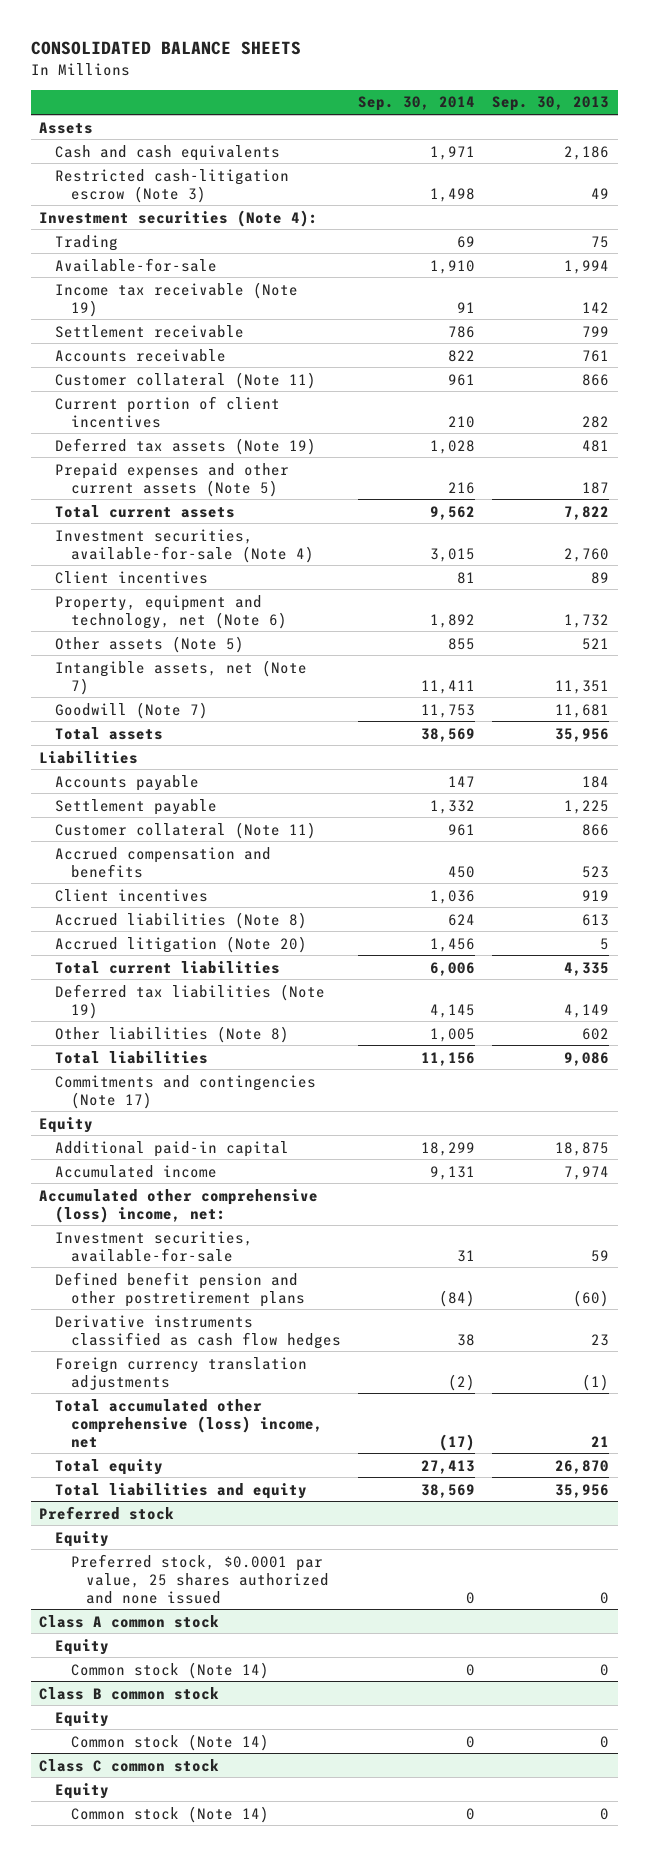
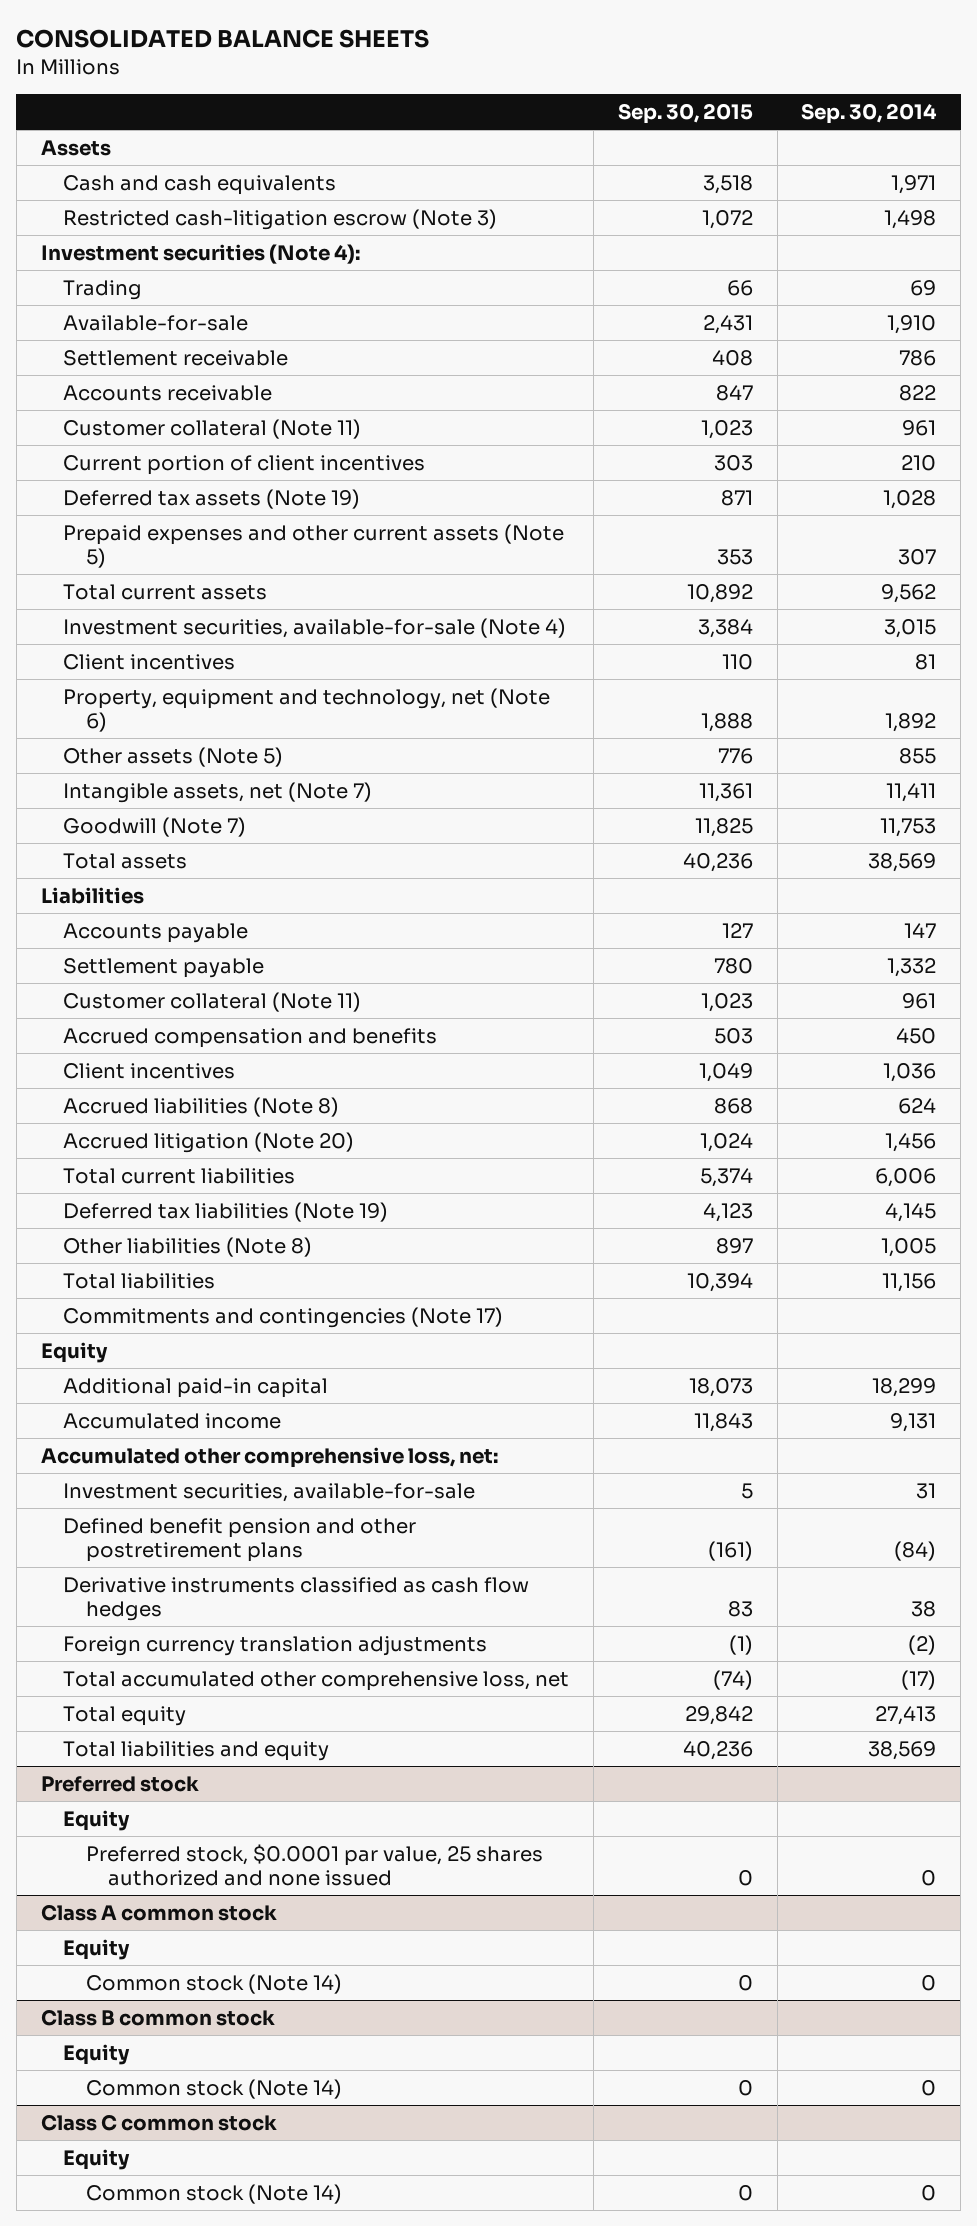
[492,96,610,112] Sep. 30, 2013 -> none
none -> [617,102,753,124] Sep. 30, 2015
[54,281,298,317] Income tax receivable (Note 19) -> none
[447,481,475,494] 216 -> [898,548,937,565] 307
[39,1188,319,1223] Accumulated other comprehensive (loss) income, net: -> [40,1446,498,1468] Accumulated other comprehensive loss, net:
[54,1398,323,1448] Total accumulated other comprehensive (loss) income, net -> [63,1670,570,1691] Total accumulated other comprehensive loss, net

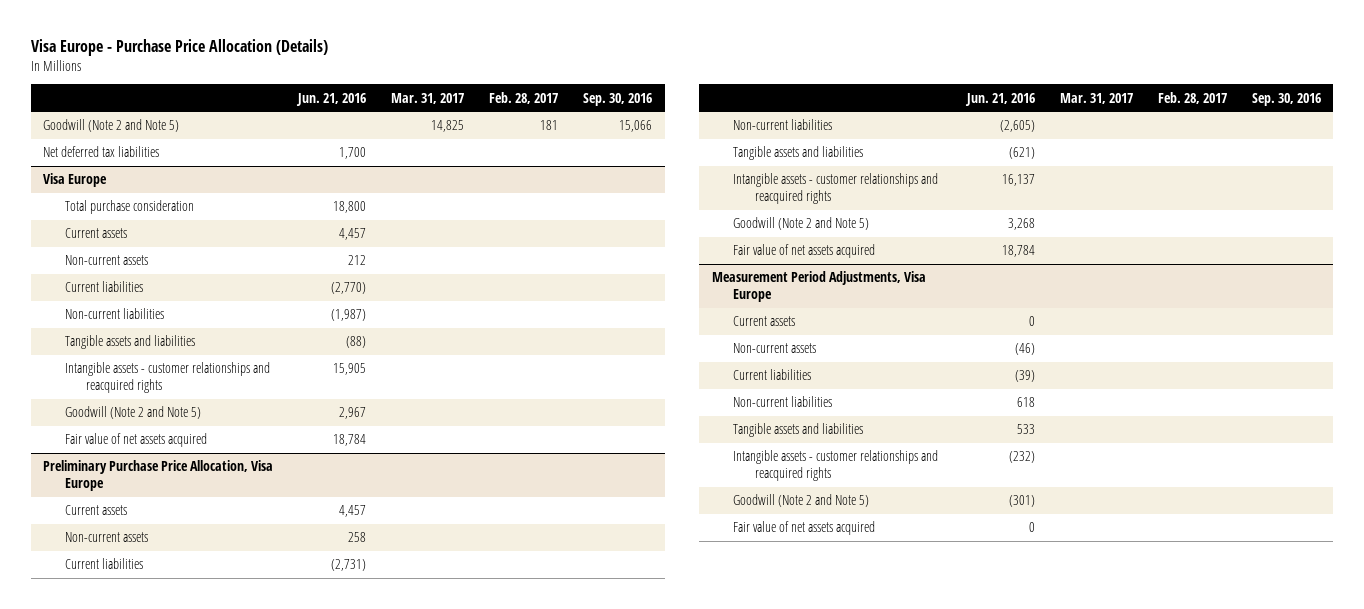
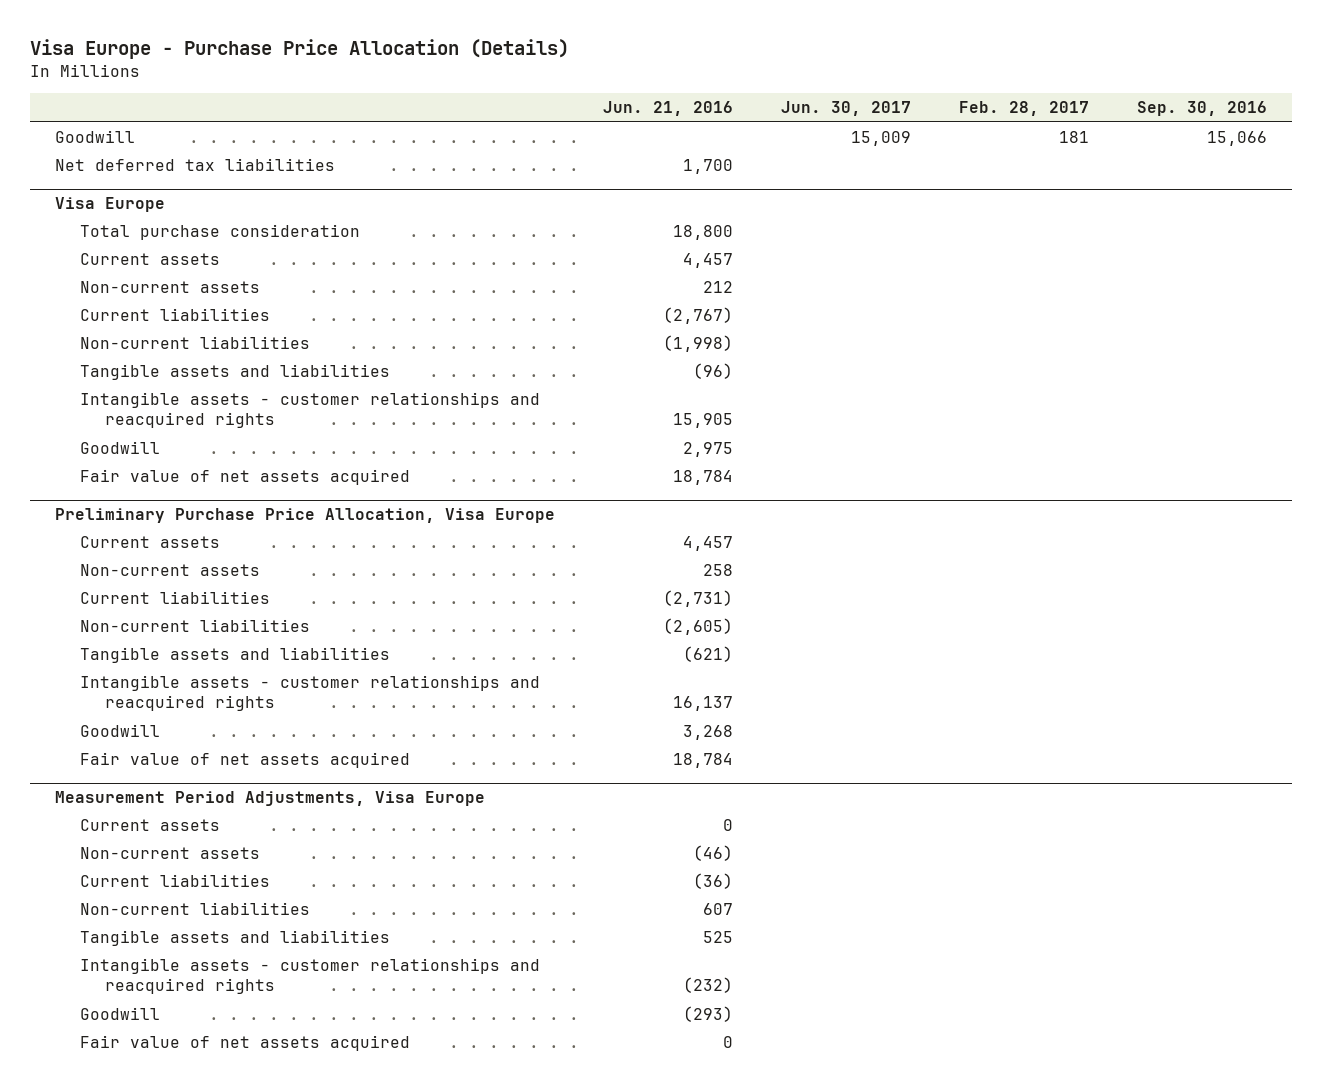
[391,92,465,104] Mar. 31, 2017 -> none
none -> [781,101,912,117] Jun. 30, 2017
[43,119,180,133] Goodwill (Note 2 and Note 5) -> [54,130,135,144] Goodwill
[331,282,367,295] (2,770) -> [662,307,733,325] (2,767)
[331,309,367,322] (1,987) -> [662,335,733,353] (1,998)
[346,336,367,349] (88) -> [692,363,733,380] (96)
[64,406,201,420] Goodwill (Note 2 and Note 5) -> [79,441,160,455] Goodwill
[339,407,367,420] 2,967 -> [682,442,733,458] 2,975
[733,217,870,231] Goodwill (Note 2 and Note 5) -> [79,724,160,738] Goodwill
[1014,370,1035,383] (39) -> [692,873,733,890] (36)
[1016,397,1035,408] 618 -> [702,903,733,916] 607
[1016,424,1035,435] 533 -> [702,931,733,944] 525
[733,494,870,508] Goodwill (Note 2 and Note 5) -> [79,1007,160,1021] Goodwill
[1008,495,1035,508] (301) -> [682,1006,733,1023] (293)

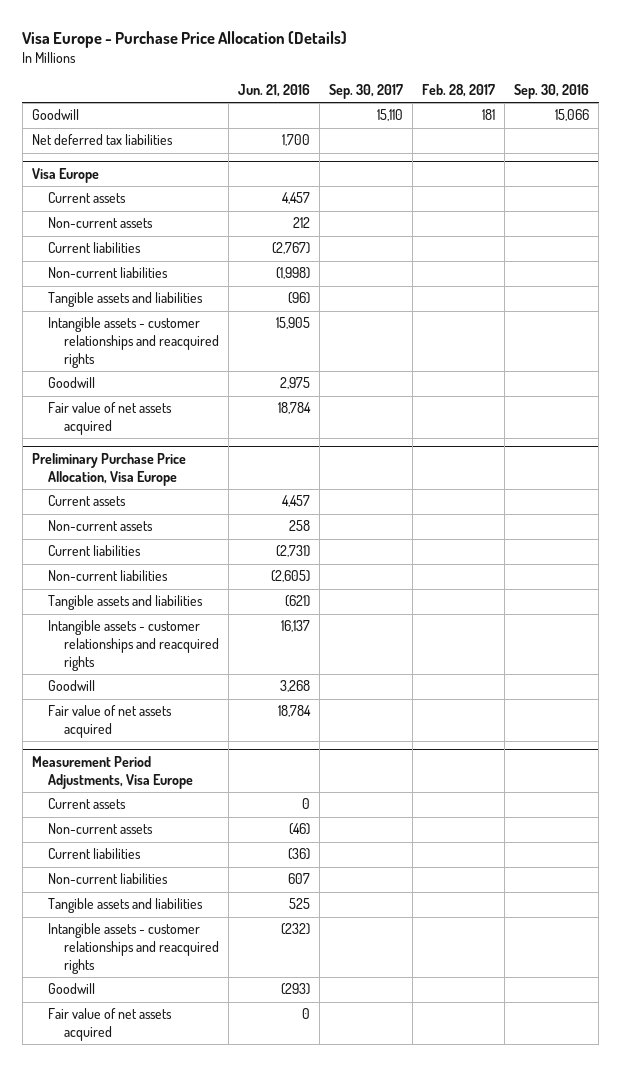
[781,101,912,117] Jun. 30, 2017 -> none
none -> [329,83,404,99] Sep. 30, 2017
[79,224,360,241] Total purchase consideration -> none

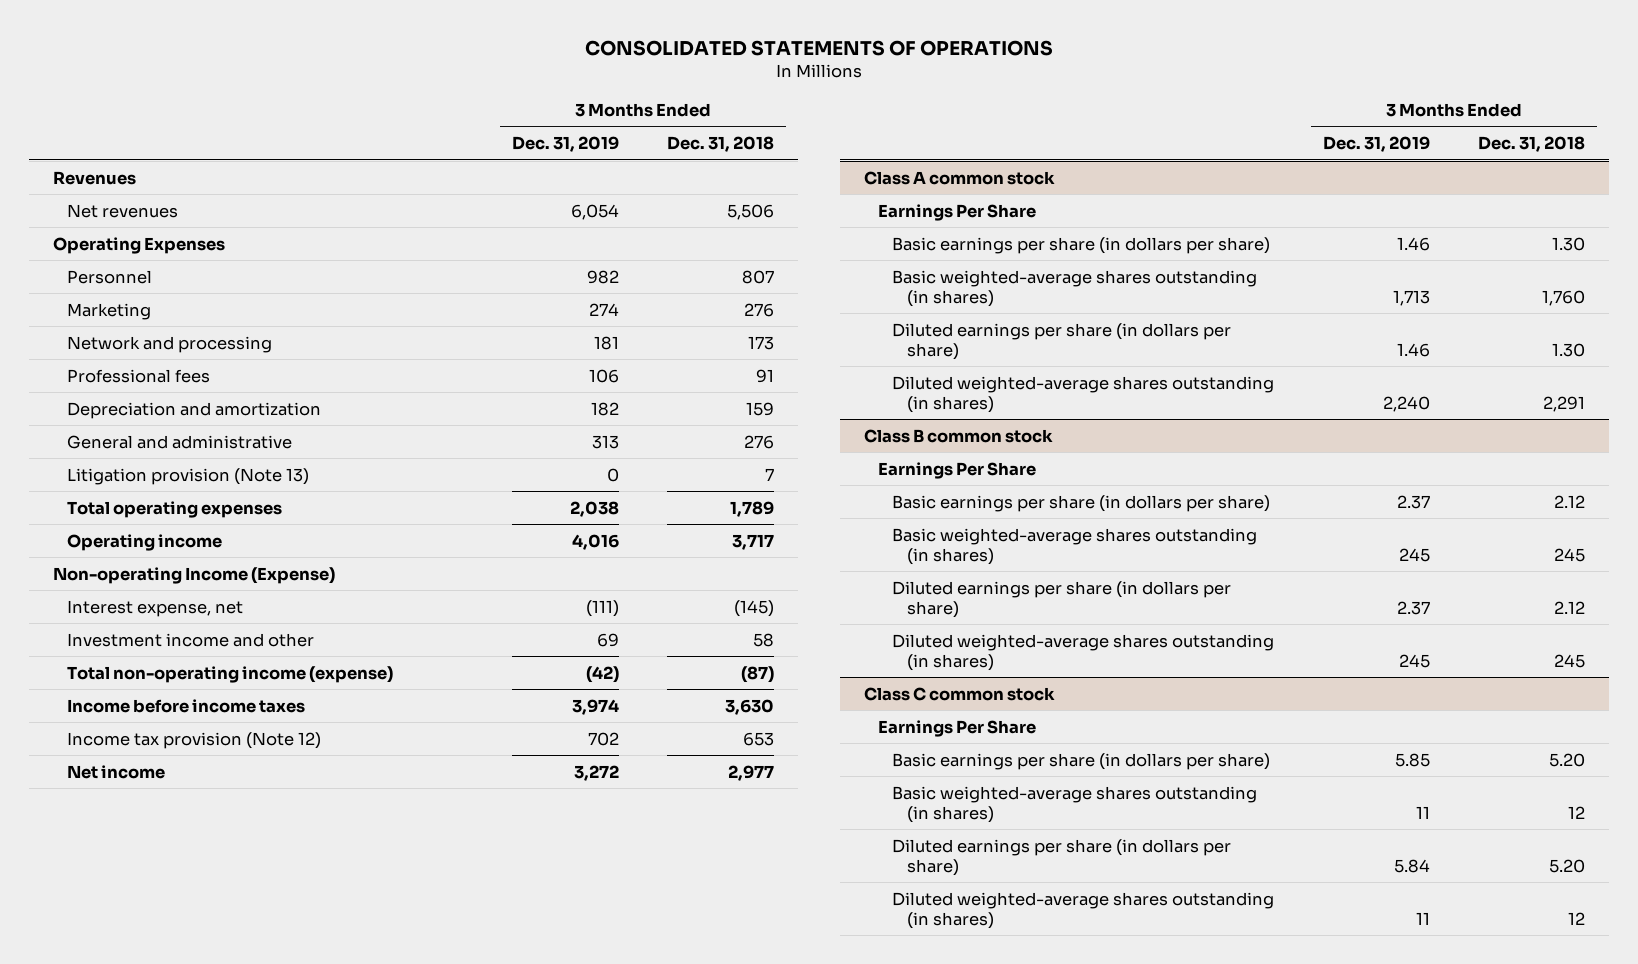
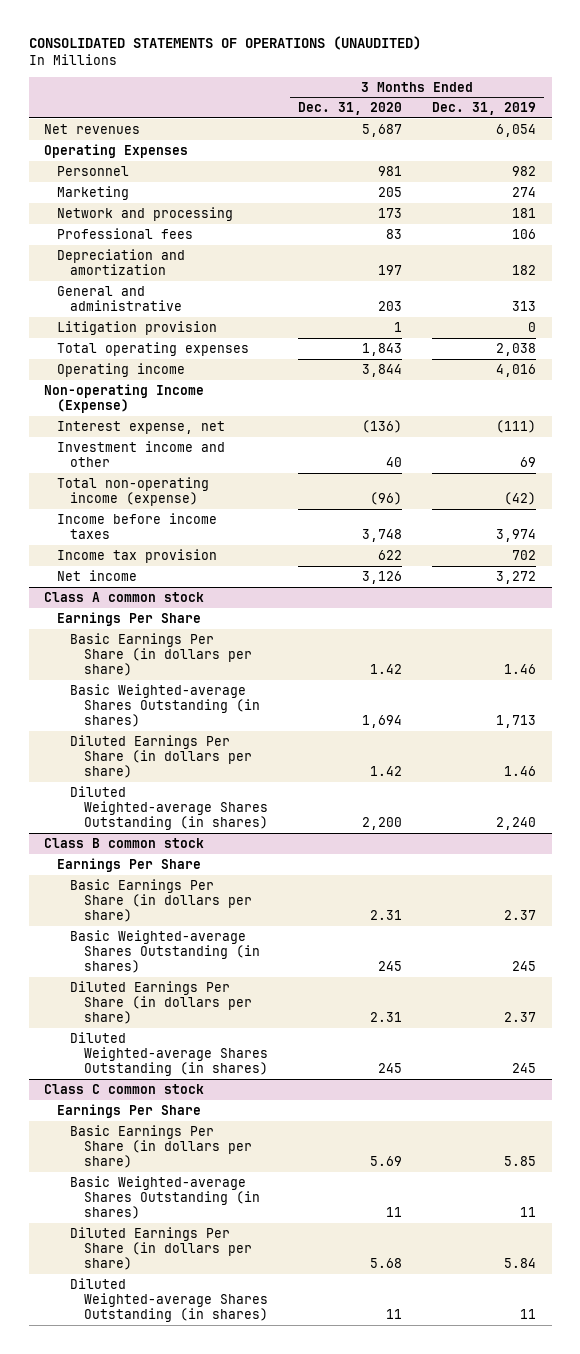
[585,39,1054,56] CONSOLIDATED STATEMENTS OF OPERATIONS -> [28,35,421,50] CONSOLIDATED STATEMENTS OF OPERATIONS (UNAUDITED)
[667,136,775,153] Dec. 31, 2018 -> none
none -> [298,102,403,116] Dec. 31, 2020
[53,170,137,185] Revenues -> none
[67,467,310,485] Litigation provision (Note 13) -> [57,320,218,335] Litigation provision
[67,731,322,749] Income tax provision (Note 12) -> [57,548,218,563] Income tax provision
[892,236,1271,254] Basic earnings per share (in dollars per share) -> [70,632,252,677] Basic Earnings Per Share (in dollars per share)
[892,269,1258,307] Basic weighted-average shares outstanding (in shares) -> [70,683,260,728] Basic Weighted-average Shares Outstanding (in shares)
[892,322,1232,360] Diluted earnings per share (in dollars per share) -> [70,734,252,779] Diluted Earnings Per Share (in dollars per share)
[892,375,1275,413] Diluted weighted-average shares outstanding (in shares) -> [70,785,268,831] Diluted Weighted-average Shares Outstanding (in shares)
[892,494,1271,512] Basic earnings per share (in dollars per share) -> [70,878,252,923] Basic Earnings Per Share (in dollars per share)
[892,527,1258,565] Basic weighted-average shares outstanding (in shares) -> [70,929,260,974] Basic Weighted-average Shares Outstanding (in shares)
[892,580,1232,618] Diluted earnings per share (in dollars per share) -> [70,980,252,1025] Diluted Earnings Per Share (in dollars per share)
[892,633,1275,671] Diluted weighted-average shares outstanding (in shares) -> [70,1031,268,1077] Diluted Weighted-average Shares Outstanding (in shares)
[892,752,1271,770] Basic earnings per share (in dollars per share) -> [70,1124,252,1169] Basic Earnings Per Share (in dollars per share)
[892,785,1258,823] Basic weighted-average shares outstanding (in shares) -> [70,1175,260,1220] Basic Weighted-average Shares Outstanding (in shares)
[892,838,1232,876] Diluted earnings per share (in dollars per share) -> [70,1226,252,1271] Diluted Earnings Per Share (in dollars per share)
[892,891,1275,929] Diluted weighted-average shares outstanding (in shares) -> [70,1277,268,1323] Diluted Weighted-average Shares Outstanding (in shares)

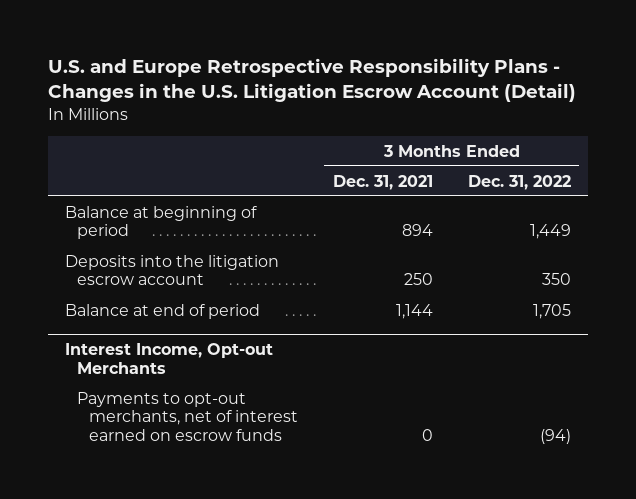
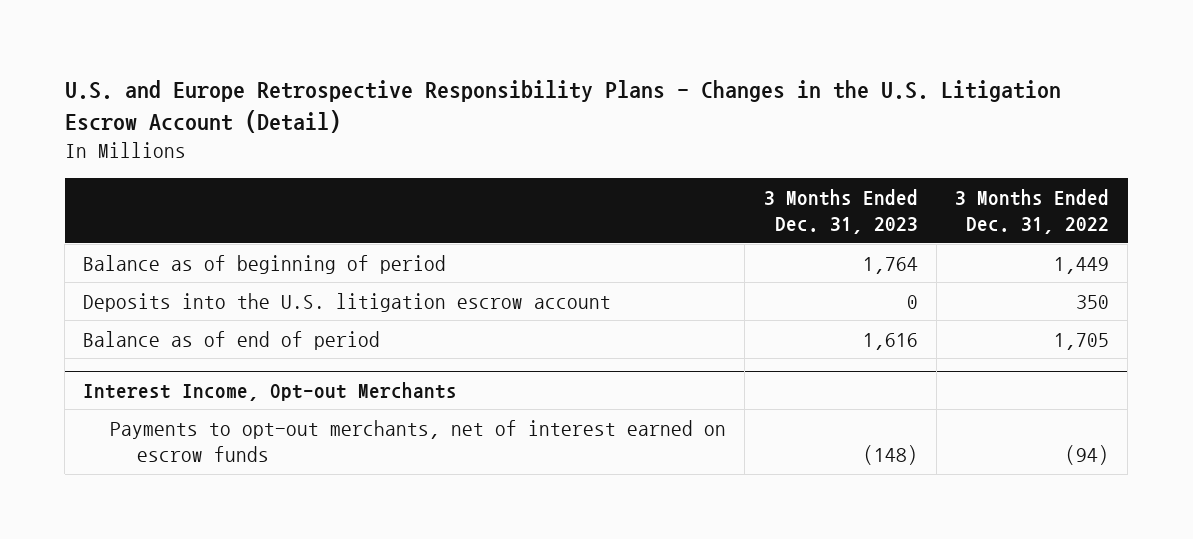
[333,174,434,190] Dec. 31, 2021 -> none
none -> [763,188,918,235] 3 Months Ended Dec. 31, 2023
[65,205,258,240] Balance at beginning of period -> [83,254,447,274] Balance as of beginning of period
[65,254,280,286] Deposits into the litigation escrow account -> [83,292,612,312] Deposits into the U.S. litigation escrow account
[65,303,261,319] Balance at end of period -> [83,330,381,350] Balance as of end of period

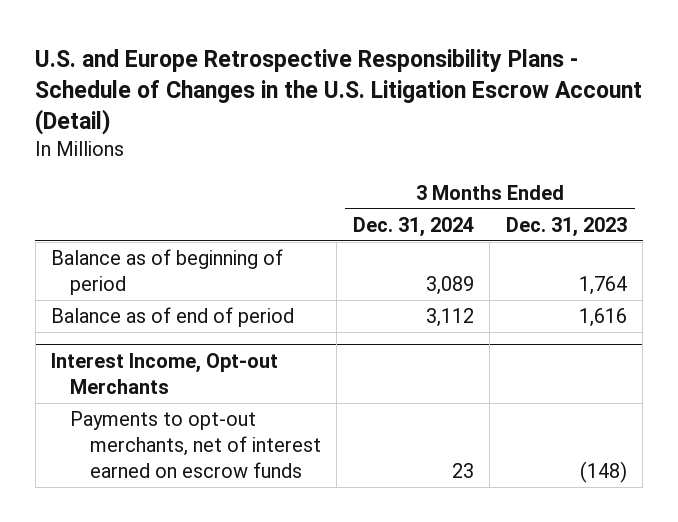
[64,80,1061,134] U.S. and Europe Retrospective Responsibility Plans - Changes in the U.S. Litigation Escrow Account (Detail) -> [35,48,643,136] U.S. and Europe Retrospective Responsibility Plans - Schedule of Changes in the U.S. Litigation Escrow Account (Detail)
[955,188,1110,235] 3 Months Ended Dec. 31, 2022 -> none
none -> [352,217,474,238] Dec. 31, 2024
[83,292,612,312] Deposits into the U.S. litigation escrow account -> none

